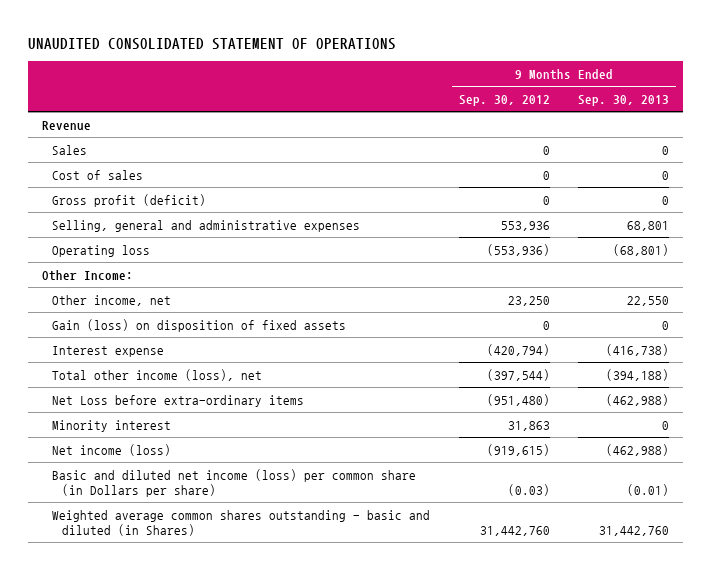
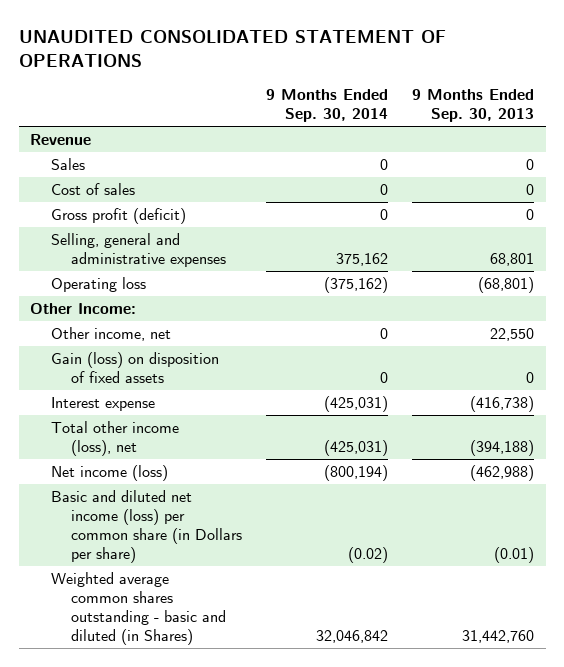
[458,94,550,106] Sep. 30, 2012 -> none
none -> [265,89,388,123] 9 Months Ended Sep. 30, 2014
[52,394,305,407] Net Loss before extra-ordinary items -> none
[52,419,172,432] Minority interest -> none

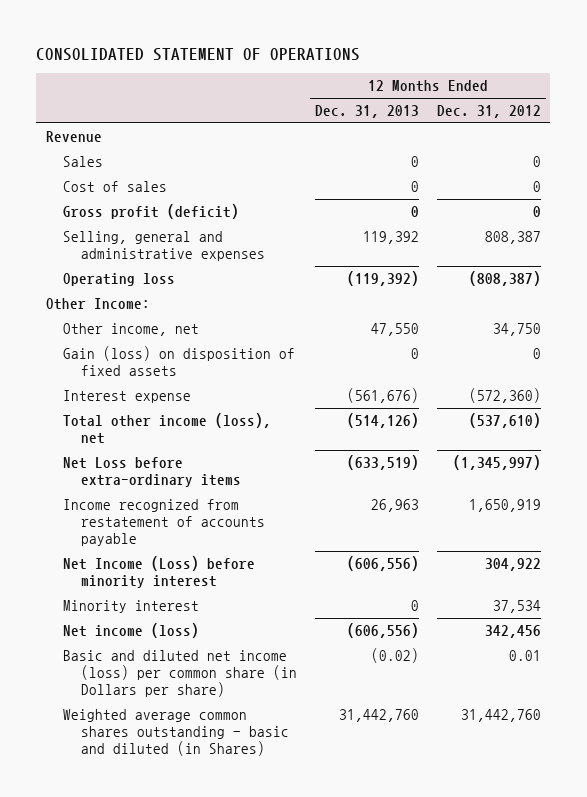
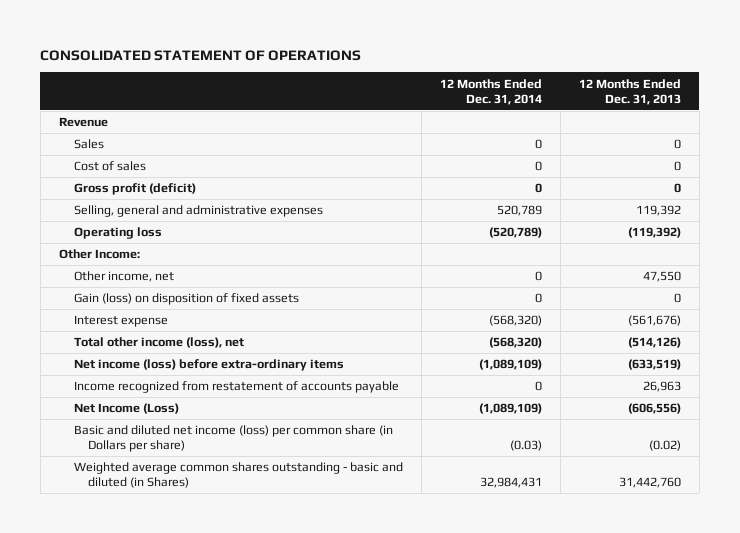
[437,105,542,119] Dec. 31, 2012 -> none
none -> [439,78,542,105] 12 Months Ended Dec. 31, 2014
[63,457,241,487] Net Loss before extra-ordinary items -> [73,359,344,372] Net income (loss) before extra-ordinary items
[63,556,256,588] Net Income (Loss) before minority interest -> none
[63,600,200,614] Minority interest -> none
[63,623,200,639] Net income (loss) -> [73,403,179,415] Net Income (Loss)

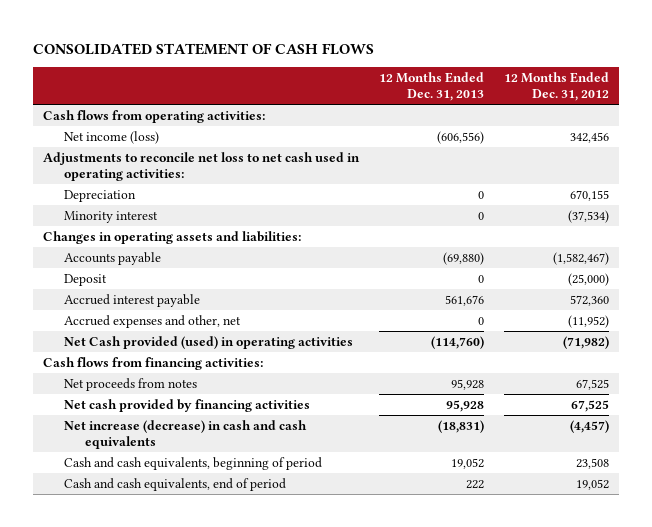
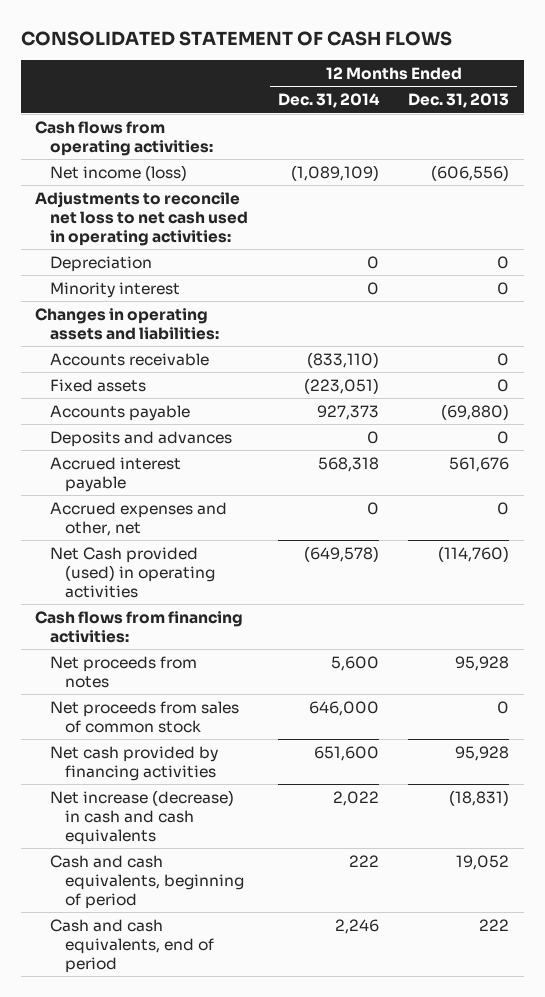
[503,71,609,102] 12 Months Ended Dec. 31, 2012 -> none
none -> [277,93,380,109] Dec. 31, 2014
none -> [50,352,210,366] Accounts receivable
none -> [50,378,147,392] Fixed assets
[64,273,108,286] Deposit -> none
none -> [50,430,233,447] Deposits and advances
none -> [50,700,240,733] Net proceeds from sales of common stock

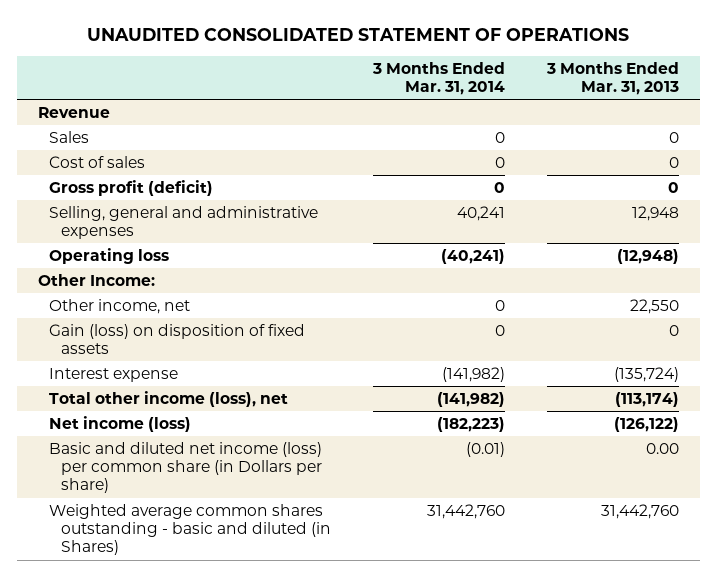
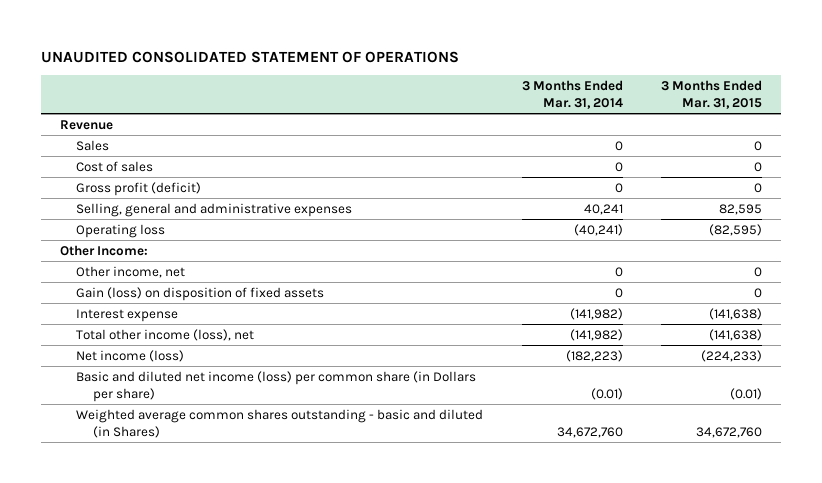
[545,62,679,96] 3 Months Ended Mar. 31, 2013 -> none
none -> [661,79,763,110] 3 Months Ended Mar. 31, 2015
[426,503,505,519] 31,442,760 -> [556,426,623,438] 34,672,760

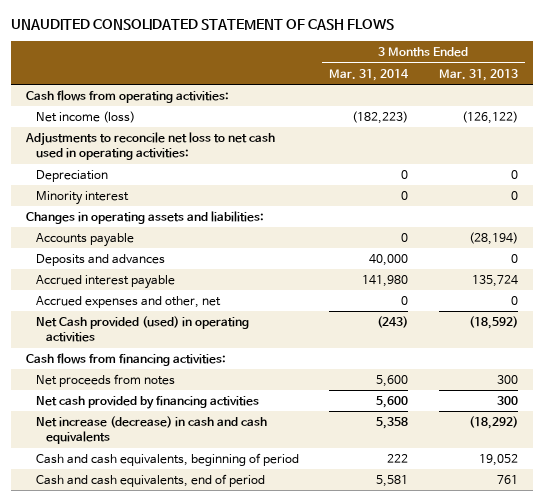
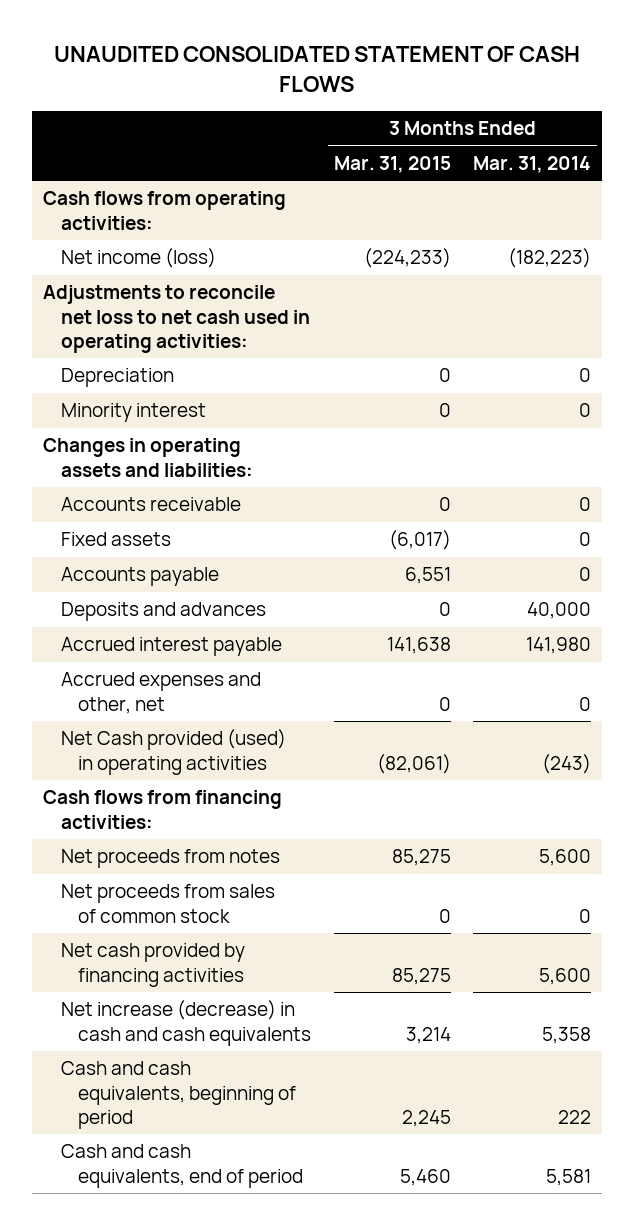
[438,68,518,81] Mar. 31, 2013 -> none
none -> [333,155,451,173] Mar. 31, 2015
none -> [60,497,241,512] Accounts receivable
none -> [60,532,171,547] Fixed assets
none -> [60,884,275,923] Net proceeds from sales of common stock

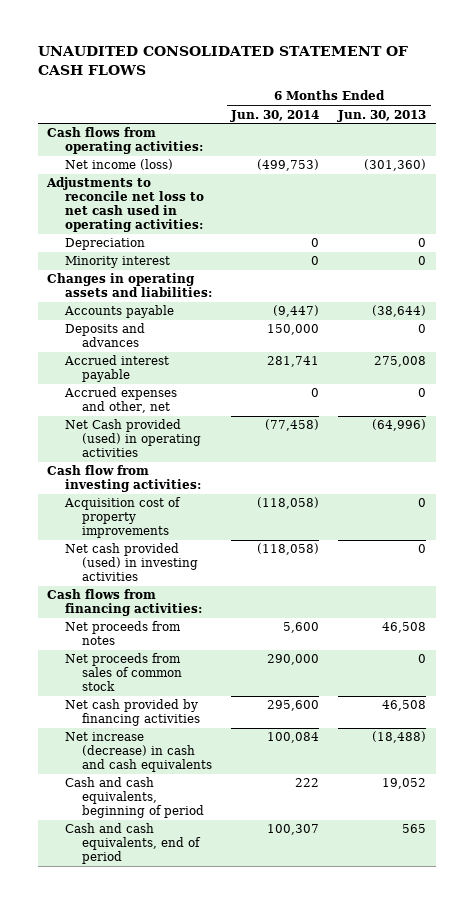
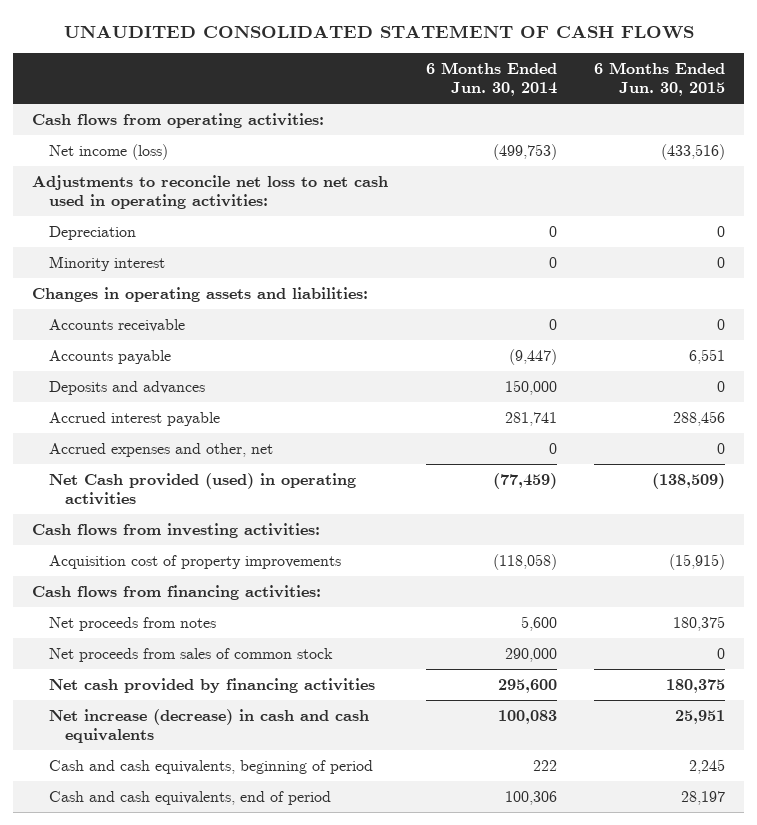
[337,109,427,122] Jun. 30, 2013 -> none
none -> [594,62,726,97] 6 Months Ended Jun. 30, 2015
none -> [48,319,185,333] Accounts receivable
[265,419,320,432] (77,458) -> [492,473,557,490] (77,459)
[47,465,201,493] Cash flow from investing activities: -> [31,523,320,539] Cash flows from investing activities:
[64,543,199,582] Net cash provided (used) in investing activities -> none
[267,732,320,744] 100,084 -> [497,710,557,725] 100,083
[267,824,320,836] 100,307 -> [504,791,557,806] 100,306

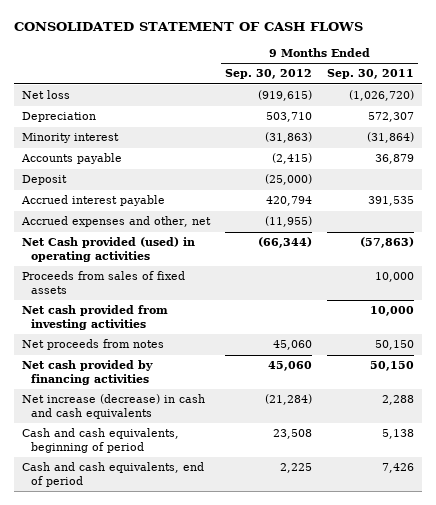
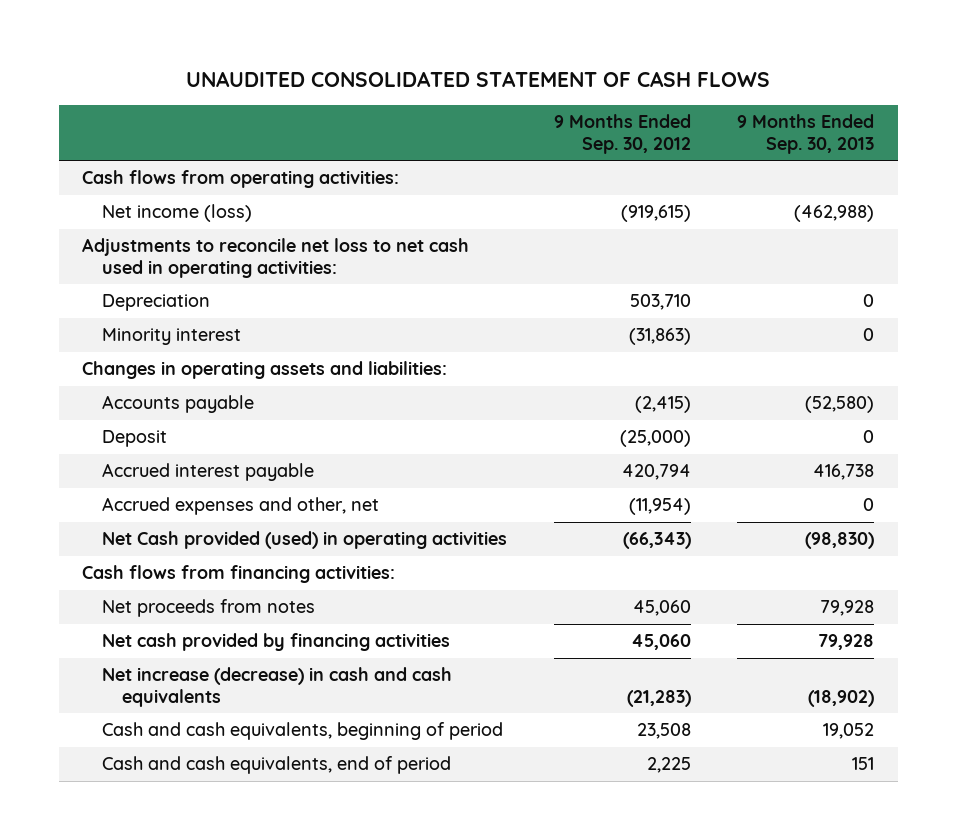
[14,22,364,32] CONSOLIDATED STATEMENT OF CASH FLOWS -> [186,70,771,87] UNAUDITED CONSOLIDATED STATEMENT OF CASH FLOWS
[327,69,415,80] Sep. 30, 2011 -> none
none -> [737,114,875,154] 9 Months Ended Sep. 30, 2013
none -> [81,170,399,189] Cash flows from operating activities:
[21,90,70,100] Net loss -> [102,204,253,223] Net income (loss)
none -> [81,238,469,278] Adjustments to reconcile net loss to net cash used in operating activities:
none -> [81,361,447,380] Changes in operating assets and liabilities:
[21,271,185,294] Proceeds from sales of fixed assets -> none
[21,305,168,330] Net cash provided from investing activities -> none
[265,216,313,228] (11,955) -> [628,498,691,516] (11,954)
[258,237,313,249] (66,344) -> [622,532,691,550] (66,343)
none -> [81,565,395,584] Cash flows from financing activities:
[265,394,313,406] (21,284) -> [626,689,691,707] (21,283)

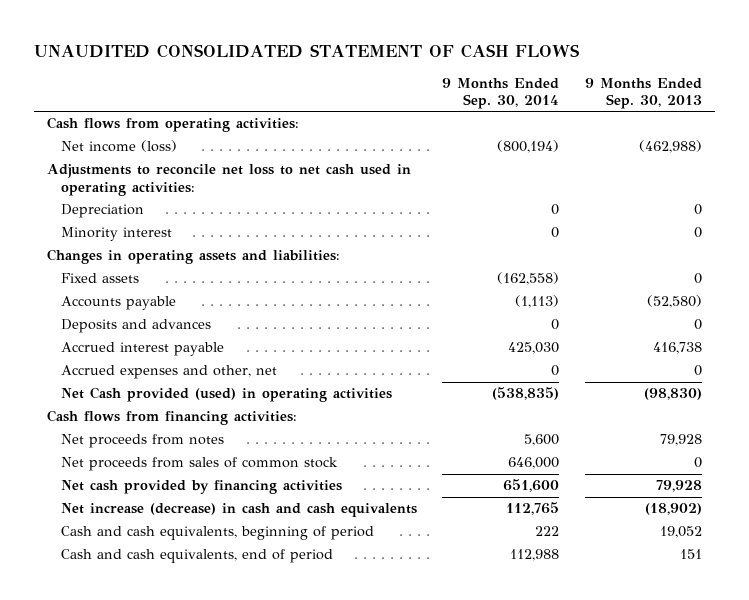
[553,114,691,154] 9 Months Ended Sep. 30, 2012 -> none
none -> [442,77,560,109] 9 Months Ended Sep. 30, 2014
none -> [60,273,139,284] Fixed assets
[102,430,168,448] Deposit -> none
none -> [60,319,211,334] Deposits and advances
none -> [60,457,338,472] Net proceeds from sales of common stock

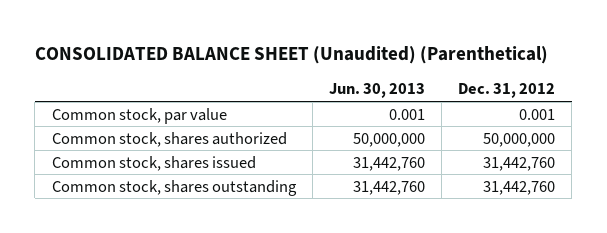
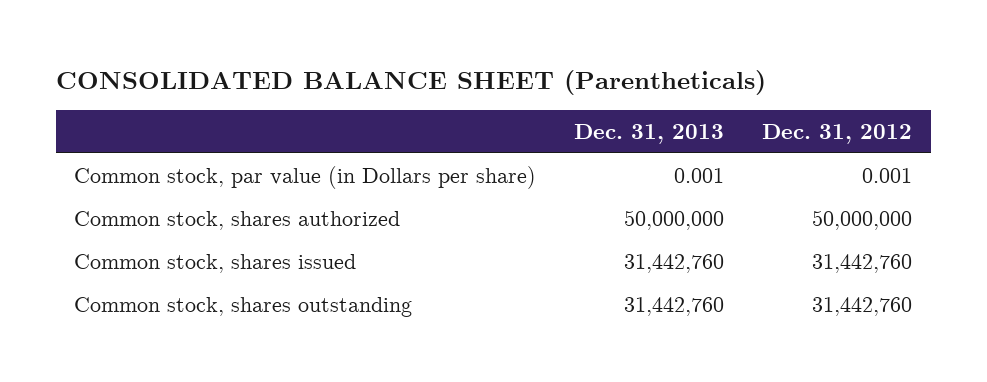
[34,46,548,65] CONSOLIDATED BALANCE SHEET (Unaudited) (Parenthetical) -> [55,69,766,95] CONSOLIDATED BALANCE SHEET (Parentheticals)
[328,83,425,99] Jun. 30, 2013 -> none
none -> [574,123,725,144] Dec. 31, 2013
[51,107,227,124] Common stock, par value -> [74,165,537,189] Common stock, par value (in Dollars per share)

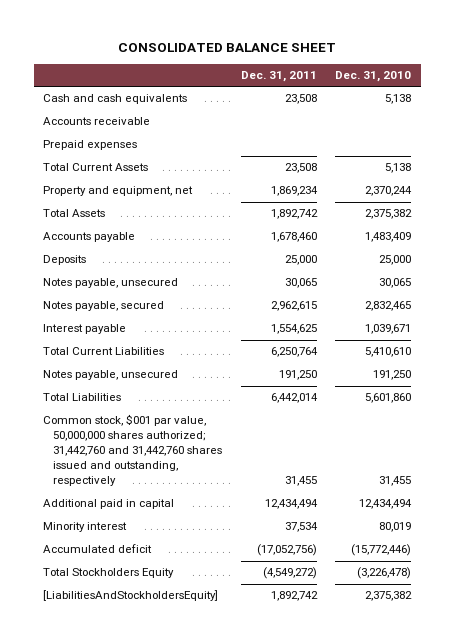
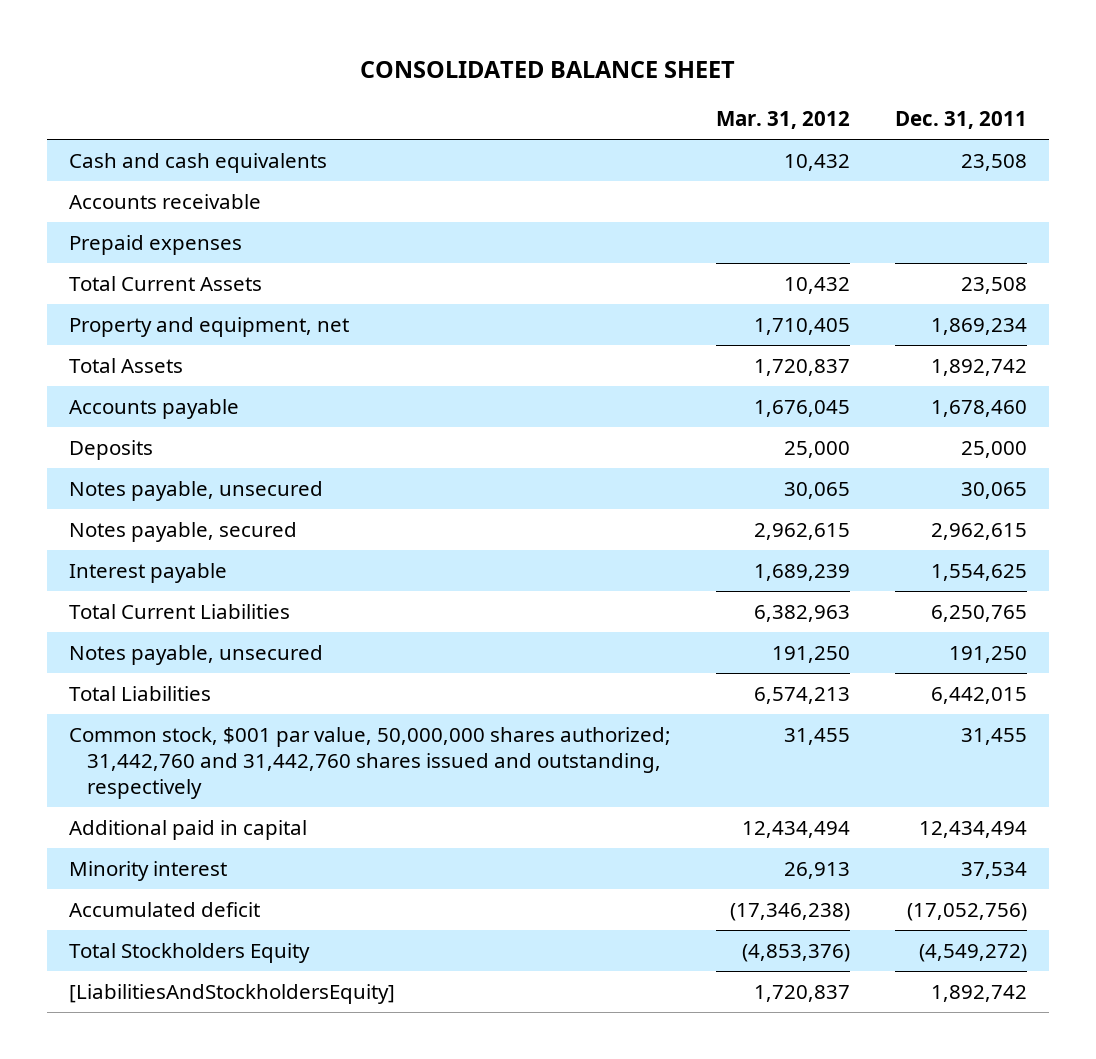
[335,71,412,83] Dec. 31, 2010 -> none
none -> [715,111,850,130] Mar. 31, 2012
[270,347,318,358] 6,250,764 -> [930,604,1027,622] 6,250,765
[270,393,318,404] 6,442,014 -> [930,686,1027,704] 6,442,015

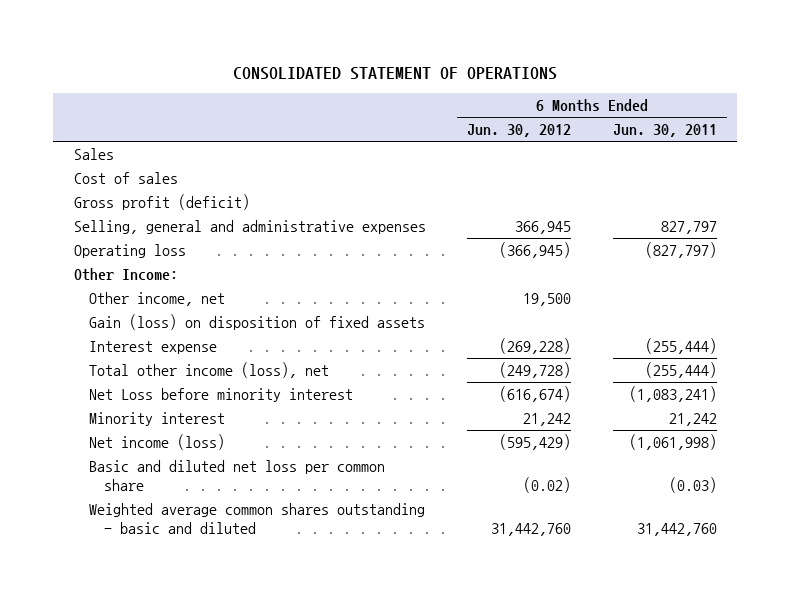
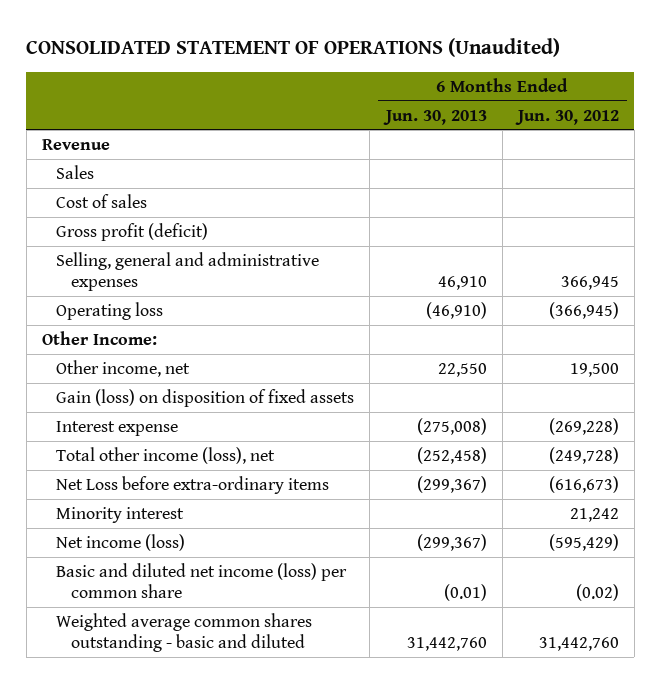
[233,66,558,80] CONSOLIDATED STATEMENT OF OPERATIONS -> [26,37,561,57] CONSOLIDATED STATEMENT OF OPERATIONS (Unaudited)
[612,124,717,138] Jun. 30, 2011 -> none
none -> [382,109,487,125] Jun. 30, 2013
none -> [41,138,110,150] Revenue
[88,387,353,402] Net Loss before minority interest -> none
none -> [56,475,330,494] Net Loss before extra-ordinary items
[88,459,385,491] Basic and diluted net loss per common share -> [56,562,348,598] Basic and diluted net income (loss) per common share

